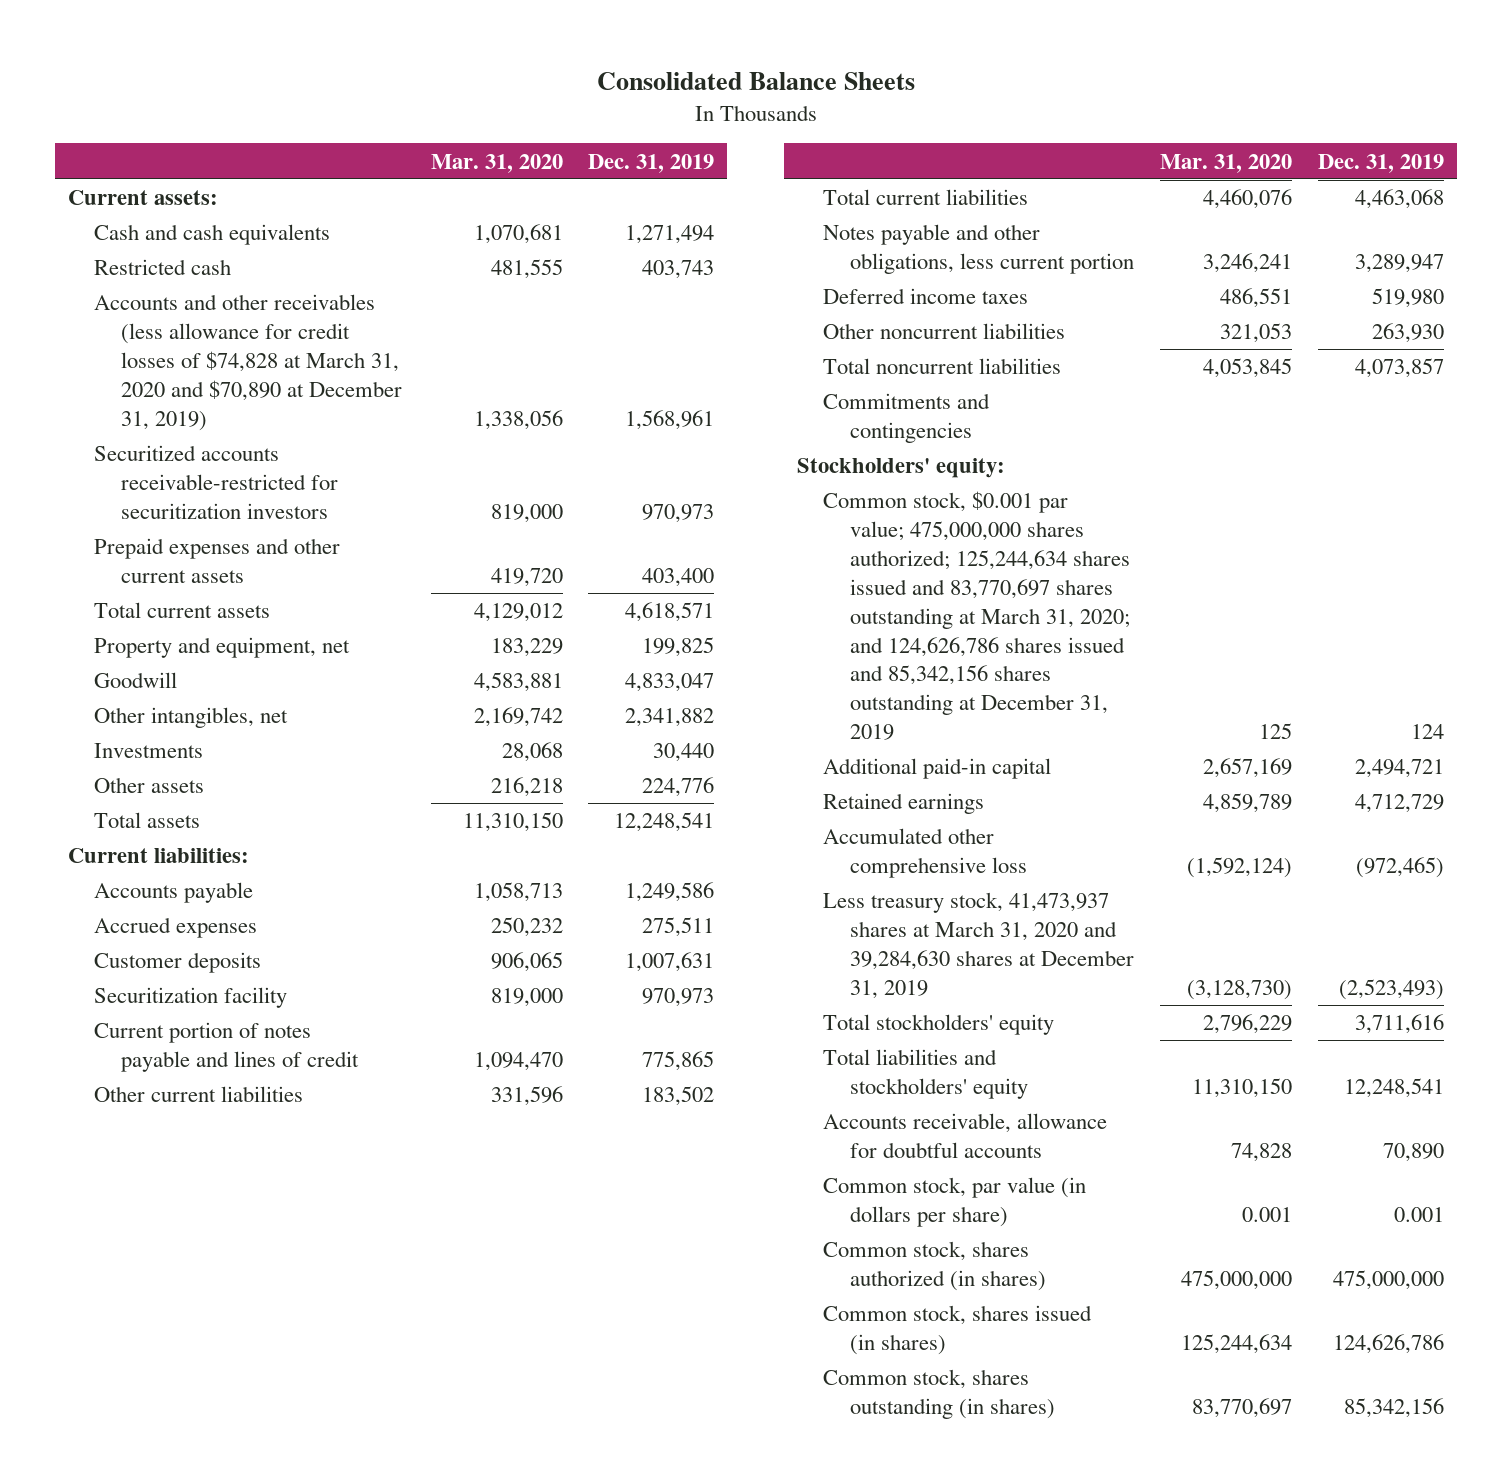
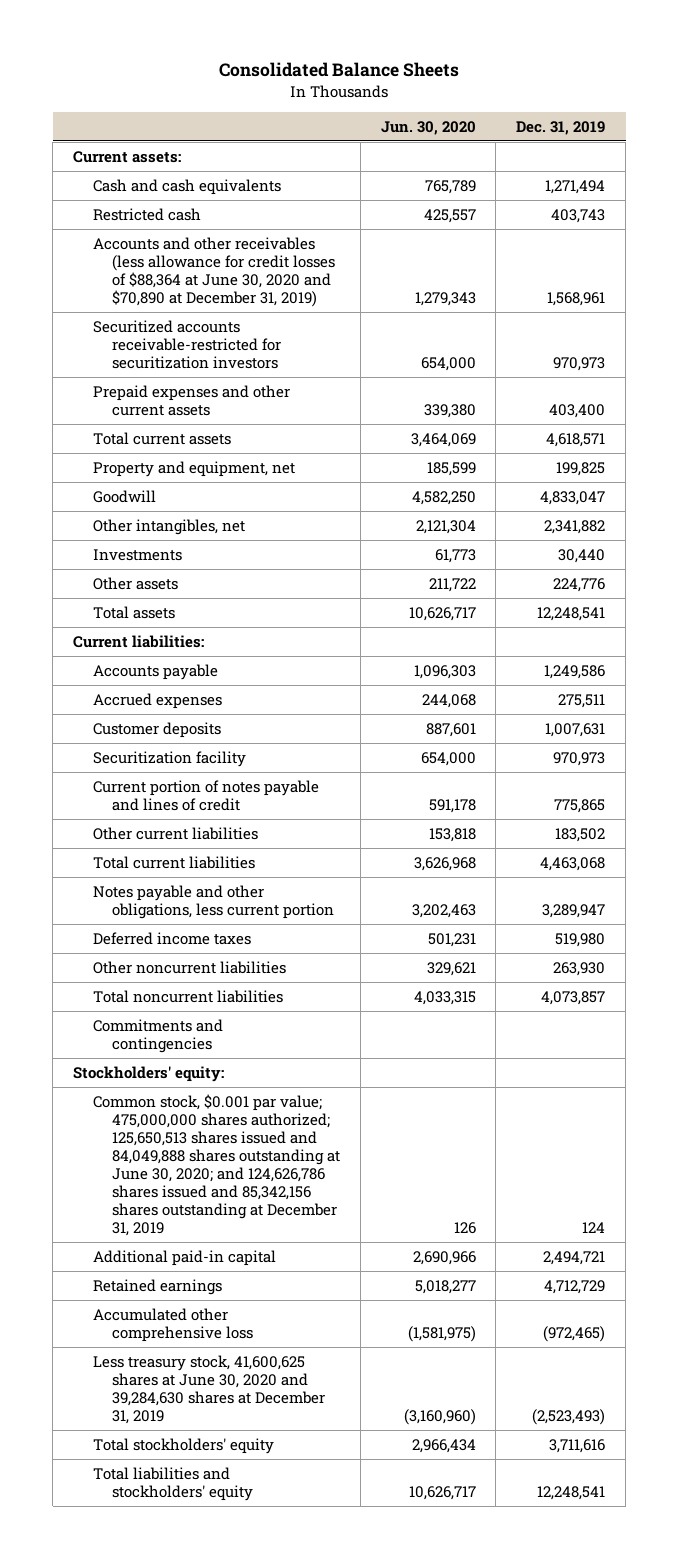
[430,153,563,173] Mar. 31, 2020 -> none
none -> [380,120,476,135] Jun. 30, 2020
[94,294,402,431] Accounts and other receivables (less allowance for credit losses of $74,828 at March 31, 2020 and $70,890 at December 31, 2019) -> [92,237,335,308] Accounts and other receivables (less allowance for credit losses of $88,364 at June 30, 2020 and $70,890 at December 31, 2019)
[823,491,1130,741] Common stock, $0.001 par value; 475,000,000 shares authorized; 125,244,634 shares issued and 83,770,697 shares outstanding at March 31, 2020; and 124,626,786 shares issued and 85,342,156 shares outstanding at December 31, 2019 -> [92,1094,340,1237] Common stock, $0.001 par value; 475,000,000 shares authorized; 125,650,513 shares issued and 84,049,888 shares outstanding at June 30, 2020; and 124,626,786 shares issued and 85,342,156 shares outstanding at December 31, 2019
[823,892,1134,999] Less treasury stock, 41,473,937 shares at March 31, 2020 and 39,284,630 shares at December 31, 2019 -> [92,1355,325,1425] Less treasury stock, 41,600,625 shares at June 30, 2020 and 39,284,630 shares at December 31, 2019
[823,1113,1108,1159] Accounts receivable, allowance for doubtful accounts -> none
[823,1177,1087,1228] Common stock, par value (in dollars per share) -> none
[823,1241,1046,1292] Common stock, shares authorized (in shares) -> none
[823,1305,1093,1356] Common stock, shares issued (in shares) -> none
[823,1369,1055,1420] Common stock, shares outstanding (in shares) -> none

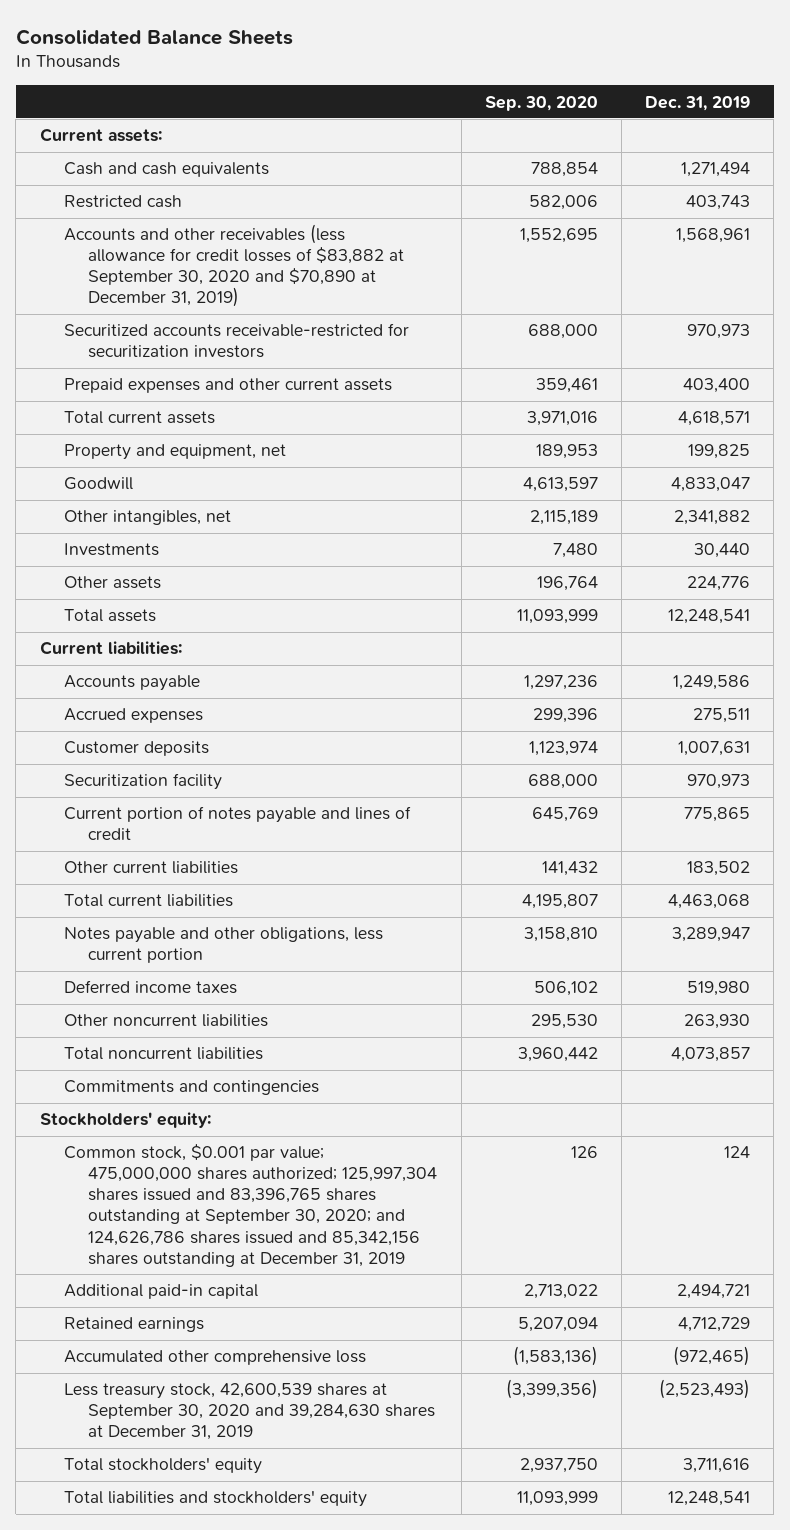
[380,120,476,135] Jun. 30, 2020 -> none
none -> [484,95,598,111] Sep. 30, 2020
[92,237,335,308] Accounts and other receivables (less allowance for credit losses of $88,364 at June 30, 2020 and $70,890 at December 31, 2019) -> [64,224,405,308] Accounts and other receivables (less allowance for credit losses of $83,882 at September 30, 2020 and $70,890 at December 31, 2019)
[92,1094,340,1237] Common stock, $0.001 par value; 475,000,000 shares authorized; 125,650,513 shares issued and 84,049,888 shares outstanding at June 30, 2020; and 124,626,786 shares issued and 85,342,156 shares outstanding at December 31, 2019 -> [64,1144,438,1267] Common stock, $0.001 par value; 475,000,000 shares authorized; 125,997,304 shares issued and 83,396,765 shares outstanding at September 30, 2020; and 124,626,786 shares issued and 85,342,156 shares outstanding at December 31, 2019
[92,1355,325,1425] Less treasury stock, 41,600,625 shares at June 30, 2020 and 39,284,630 shares at December 31, 2019 -> [64,1383,436,1441] Less treasury stock, 42,600,539 shares at September 30, 2020 and 39,284,630 shares at December 31, 2019

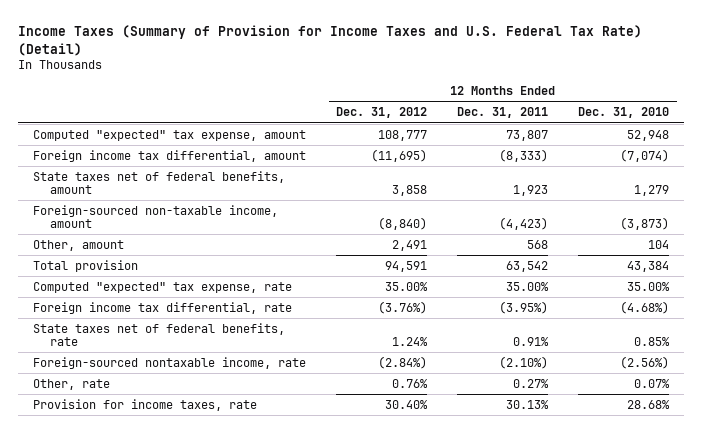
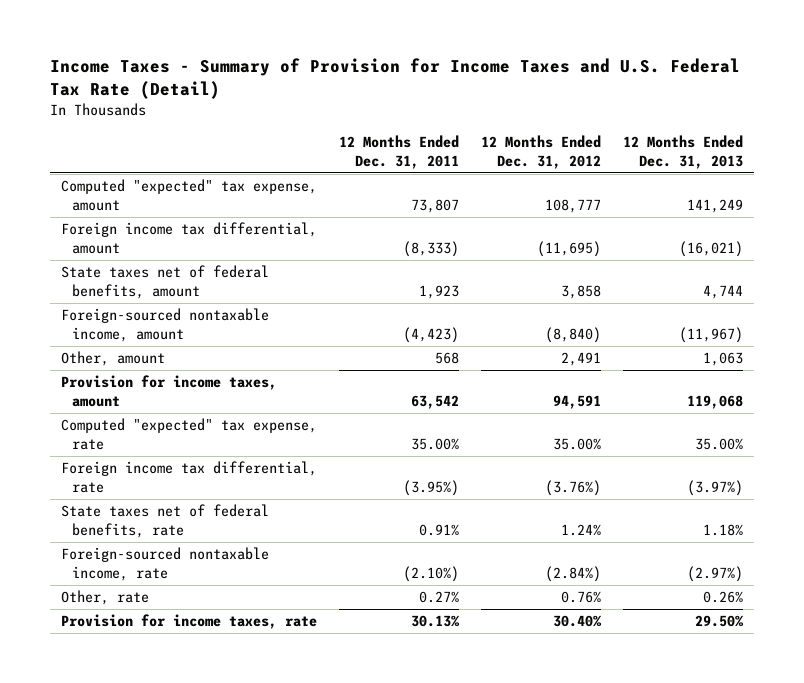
[18,24,643,56] Income Taxes (Summary of Provision for Income Taxes and U.S. Federal Tax Rate) (Detail) -> [49,58,740,100] Income Taxes - Summary of Provision for Income Taxes and U.S. Federal Tax Rate (Detail)
[578,107,670,119] Dec. 31, 2010 -> none
none -> [623,134,744,169] 12 Months Ended Dec. 31, 2013
[33,204,279,229] Foreign-sourced non-taxable income, amount -> [60,308,269,343] Foreign-sourced nontaxable income, amount
[33,259,139,272] Total provision -> [60,375,277,408] Provision for income taxes, amount

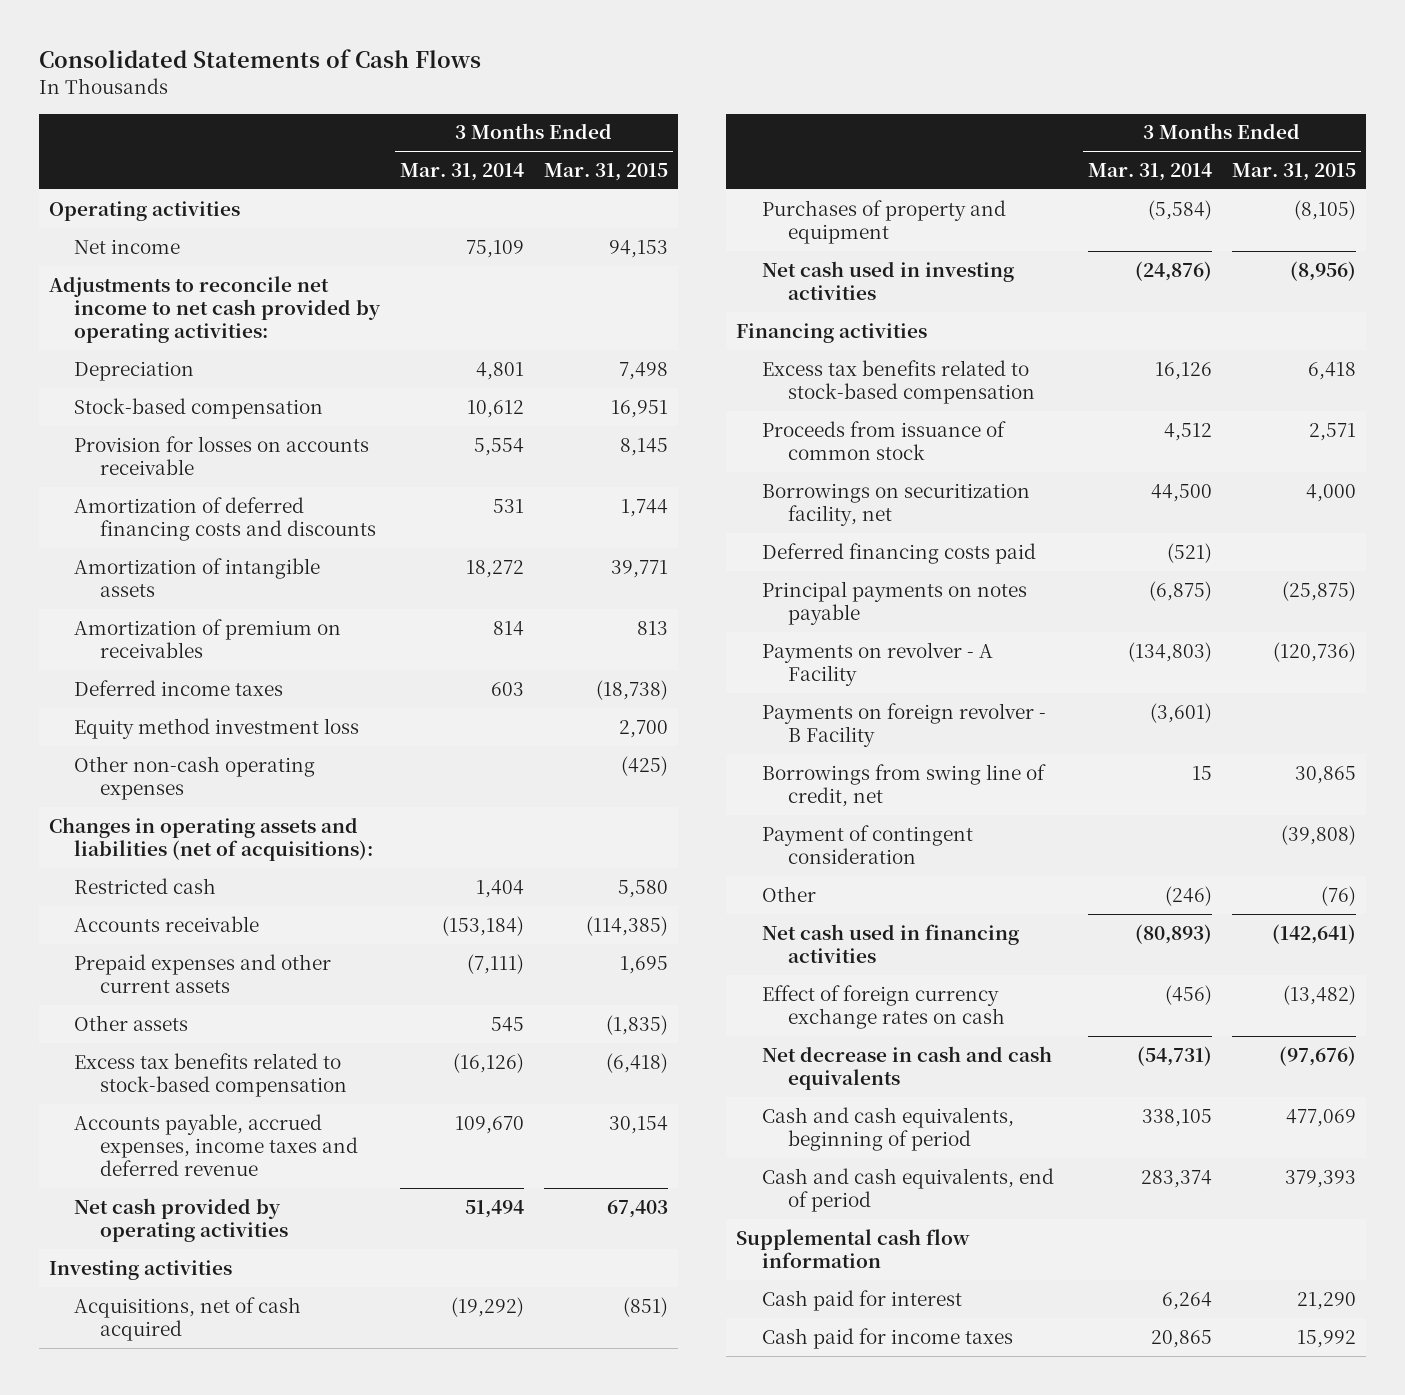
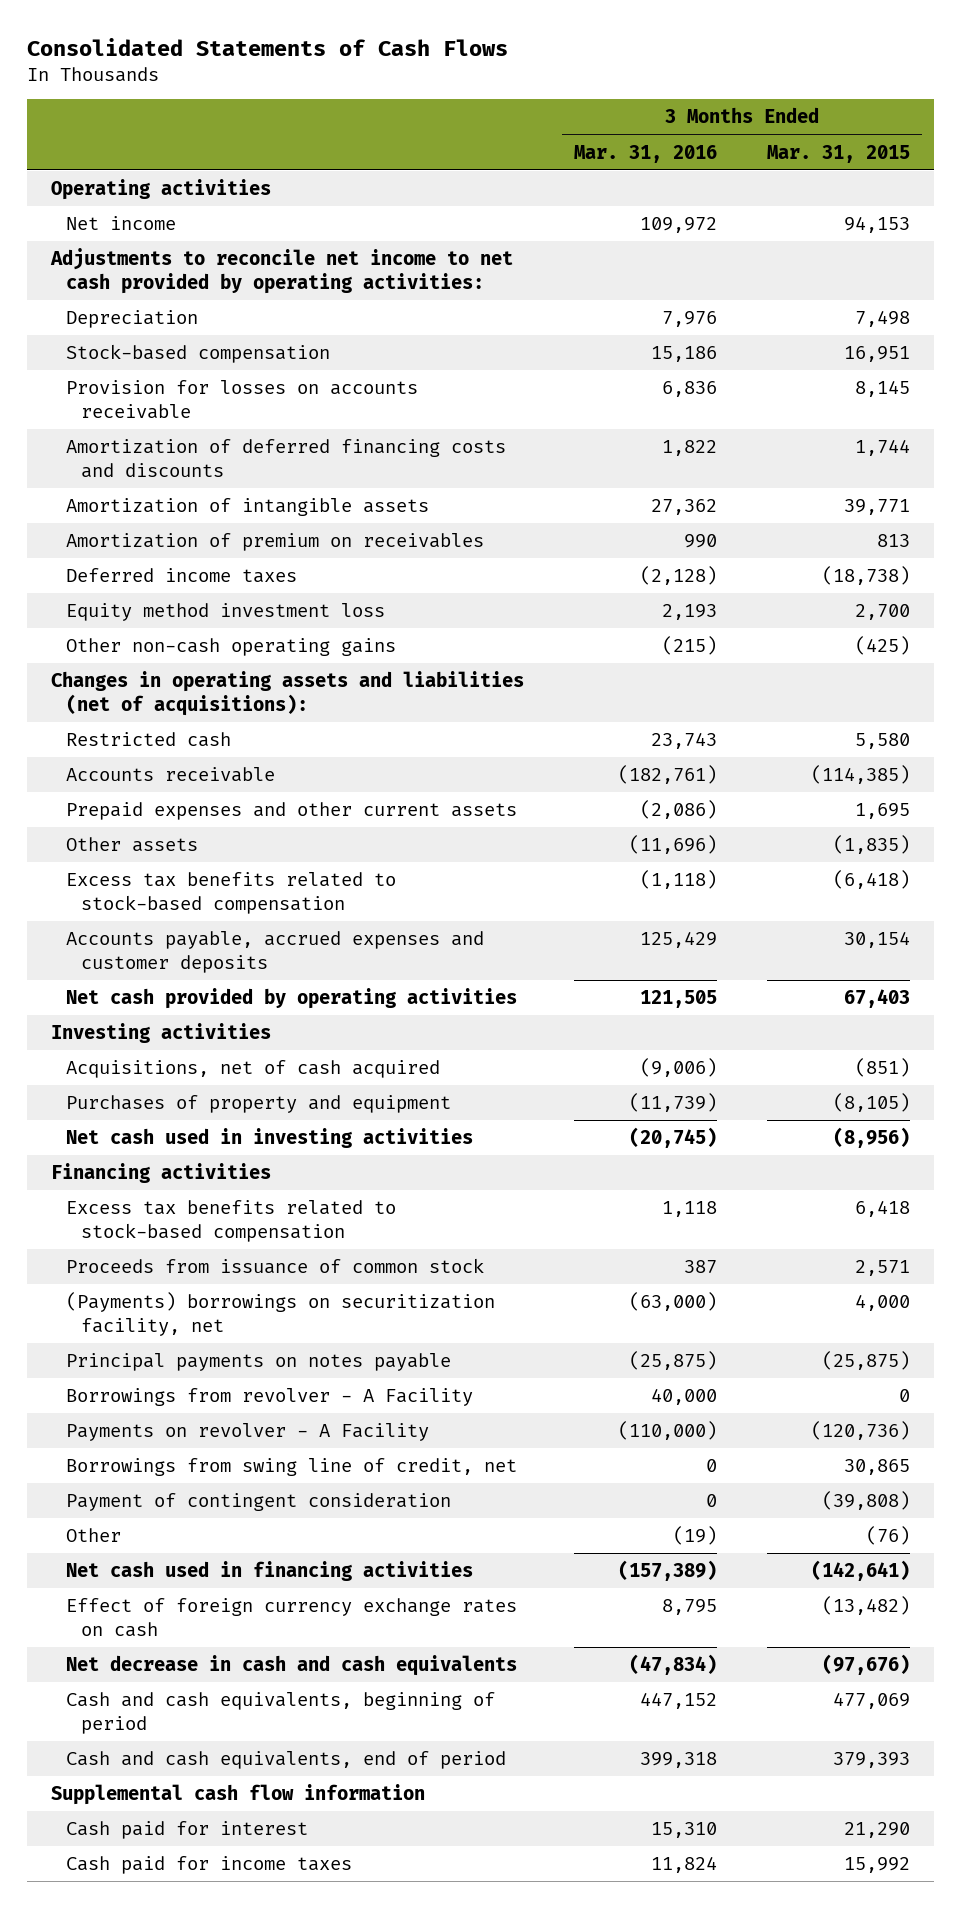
[400,162,525,181] Mar. 31, 2014 -> none
none -> [573,144,717,163] Mar. 31, 2016
[74,755,316,801] Other non-cash operating expenses -> [66,638,397,657] Other non-cash operating gains
[74,1113,358,1177] Accounts payable, accrued expenses, income taxes and deferred revenue -> [66,931,485,973] Accounts payable, accrued expenses and customer deposits
[762,542,1037,564] Deferred financing costs paid -> none
[762,482,1031,527] Borrowings on securitization facility, net -> [66,1292,496,1336] (Payments) borrowings on securitization facility, net
none -> [66,1388,474,1407] Borrowings from revolver - A Facility
[762,702,1047,748] Payments on foreign revolver - B Facility -> none

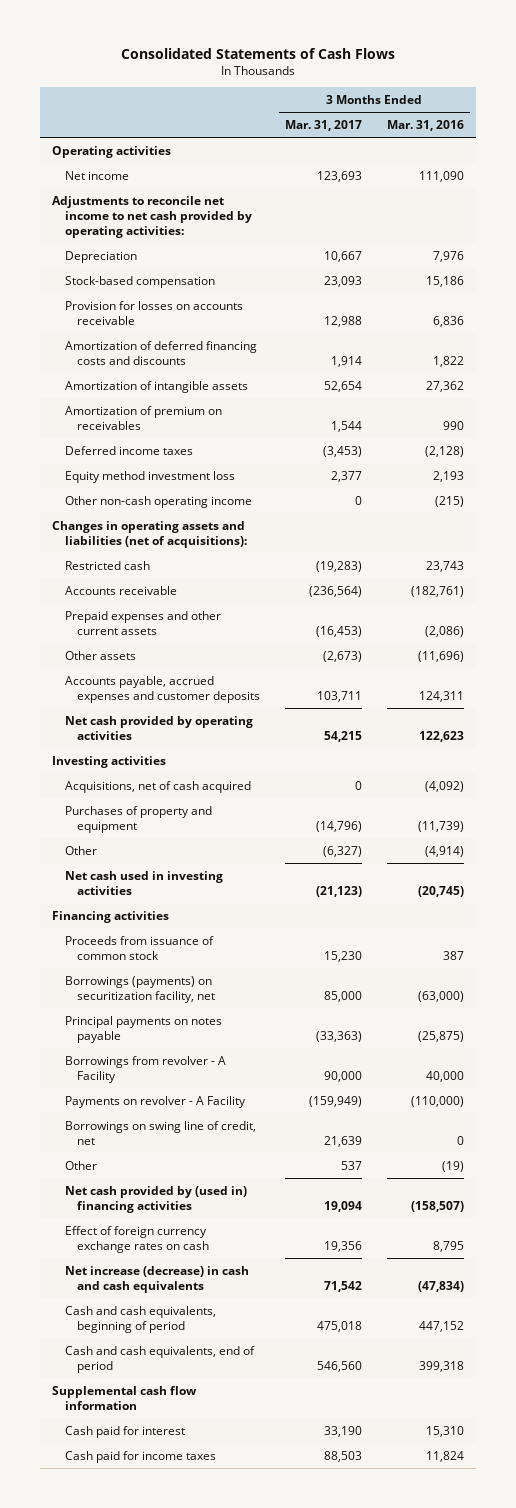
[766,144,910,163] Mar. 31, 2015 -> none
none -> [284,120,362,132] Mar. 31, 2017
[639,217,717,234] 109,972 -> [418,170,464,182] 111,090
[66,638,397,657] Other non-cash operating gains -> [64,495,252,508] Other non-cash operating income
[66,872,397,914] Excess tax benefits related to stock-based compensation -> none
[639,931,717,949] 125,429 -> [418,691,464,703] 124,311
[639,990,717,1009] 121,505 -> [418,731,464,743] 122,623
[639,1058,717,1078] (9,006) -> [424,780,464,792] (4,092)
none -> [64,845,97,855] Other
[66,1200,397,1242] Excess tax benefits related to stock-based compensation -> none
[66,1292,496,1336] (Payments) borrowings on securitization facility, net -> [64,975,216,1004] Borrowings (payments) on securitization facility, net
[66,1493,452,1512] Payment of contingent consideration -> none
[66,1458,518,1477] Borrowings from swing line of credit, net -> [64,1120,256,1146] Borrowings on swing line of credit, net
[66,1561,474,1582] Net cash used in financing activities -> [64,1185,247,1214] Net cash provided by (used in) financing activities
[617,1560,717,1582] (157,389) -> [410,1201,464,1213] (158,507)
[66,1655,518,1677] Net decrease in cash and cash equivalents -> [64,1265,249,1294] Net increase (decrease) in cash and cash equivalents

